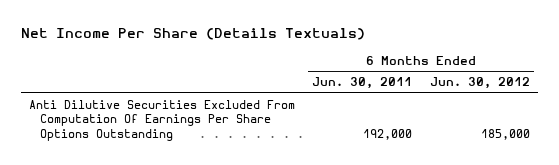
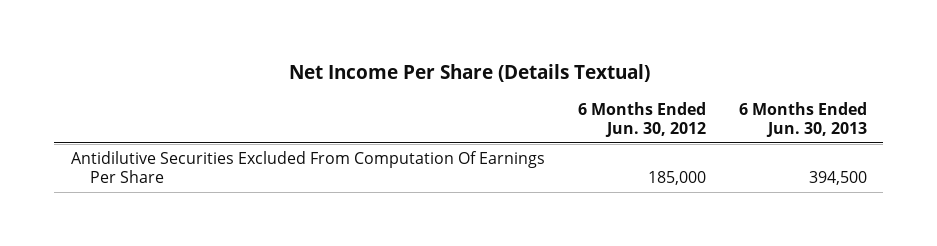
[20,28,365,41] Net Income Per Share (Details Textuals) -> [288,63,650,82] Net Income Per Share (Details Textual)
[312,77,413,90] Jun. 30, 2011 -> none
none -> [738,101,867,138] 6 Months Ended Jun. 30, 2013
[29,100,296,141] Anti Dilutive Securities Excluded From Computation Of Earnings Per Share Options Outstanding -> [70,150,545,184] Antidilutive Securities Excluded From Computation Of Earnings Per Share

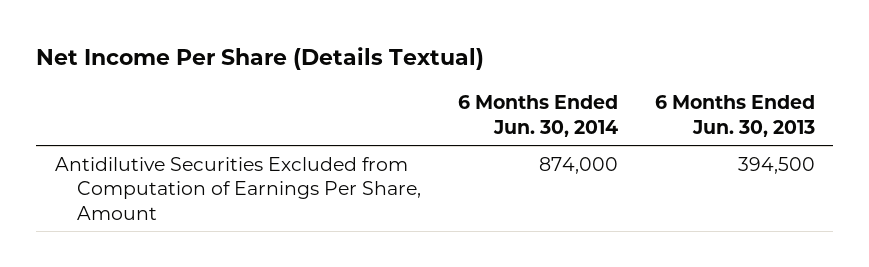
[577,101,706,138] 6 Months Ended Jun. 30, 2012 -> none
none -> [457,95,618,137] 6 Months Ended Jun. 30, 2014
[70,150,545,184] Antidilutive Securities Excluded From Computation Of Earnings Per Share -> [54,156,421,220] Antidilutive Securities Excluded from Computation of Earnings Per Share, Amount

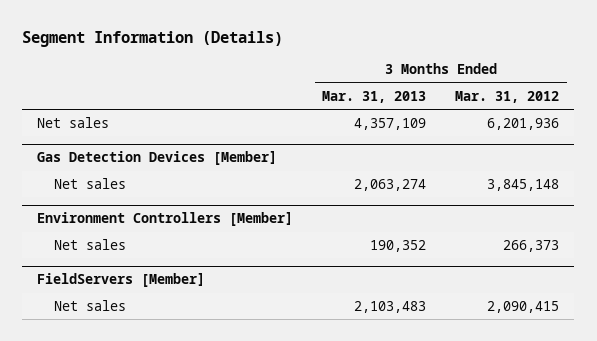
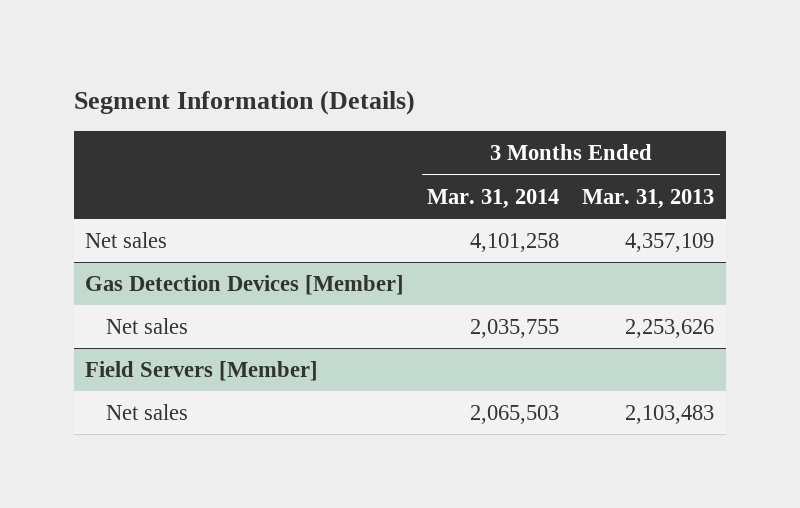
[455,90,560,103] Mar. 31, 2012 -> none
none -> [427,188,560,209] Mar. 31, 2014
[37,212,294,227] Environment Controllers [Member] -> none
[53,239,126,251] Net sales -> none
[37,273,206,288] FieldServers [Member] -> none
[354,179,427,192] 2,063,274 -> [625,319,715,339] 2,253,626
none -> [85,361,319,382] Field Servers [Member]

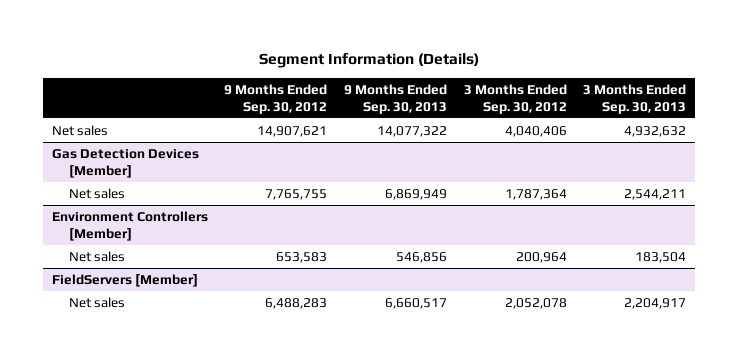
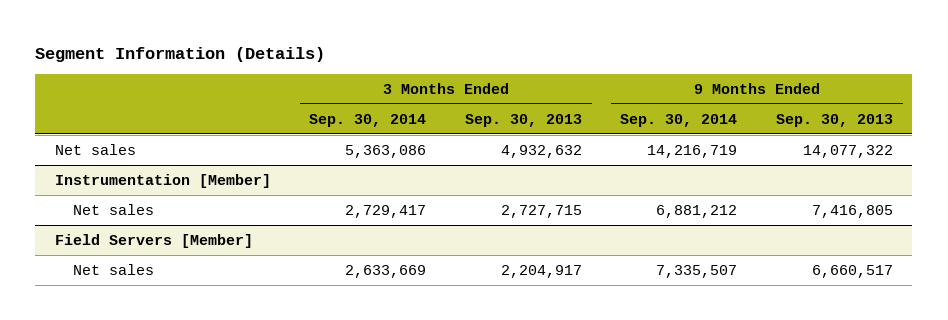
[224,83,328,114] 9 Months Ended Sep. 30, 2012 -> none
[463,83,567,114] 3 Months Ended Sep. 30, 2012 -> none
none -> [309,113,427,127] Sep. 30, 2014
none -> [620,113,738,127] Sep. 30, 2014
[51,148,199,178] Gas Detection Devices [Member] -> none
[51,210,208,241] Environment Controllers [Member] -> none
[69,250,126,262] Net sales -> none
[51,273,198,287] FieldServers [Member] -> none
none -> [54,173,271,188] Instrumentation [Member]
[385,188,448,200] 6,869,949 -> [812,204,894,218] 7,416,805
[624,188,687,200] 2,544,211 -> [500,204,582,218] 2,727,715
none -> [54,233,253,248] Field Servers [Member]

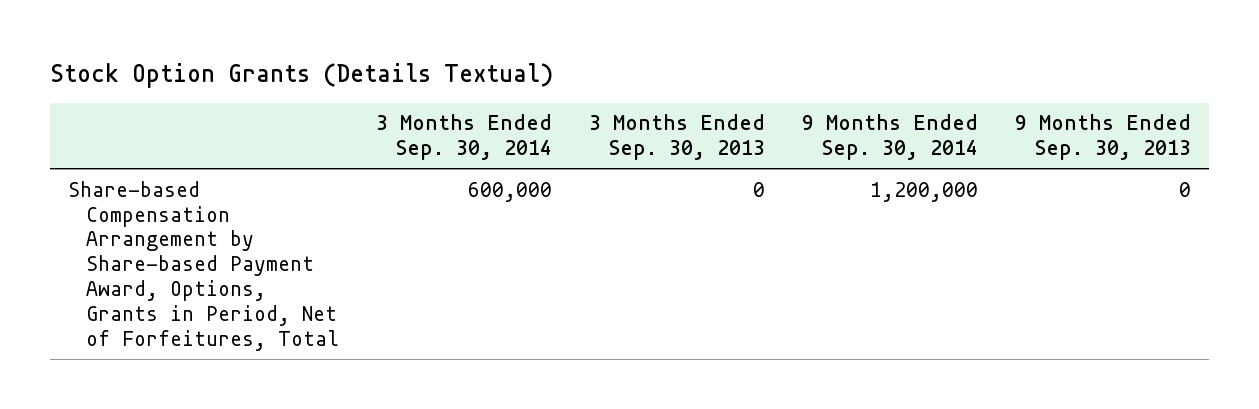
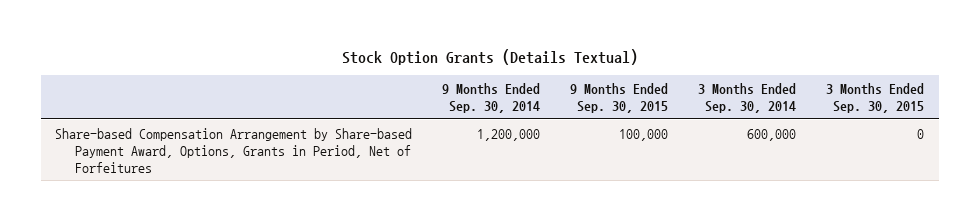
[589,114,766,161] 3 Months Ended Sep. 30, 2013 -> none
[1014,114,1191,161] 9 Months Ended Sep. 30, 2013 -> none
none -> [570,83,669,113] 9 Months Ended Sep. 30, 2015
none -> [825,83,924,113] 3 Months Ended Sep. 30, 2015
[67,180,340,351] Share-based Compensation Arrangement by Share-based Payment Award, Options, Grants in Period, Net of Forfeitures, Total -> [55,127,413,173] Share-based Compensation Arrangement by Share-based Payment Award, Options, Grants in Period, Net of Forfeitures

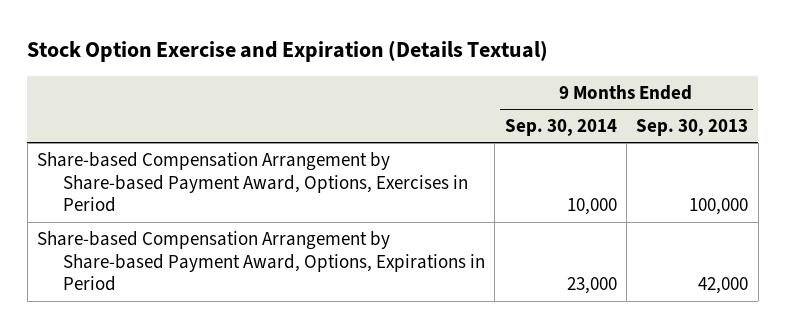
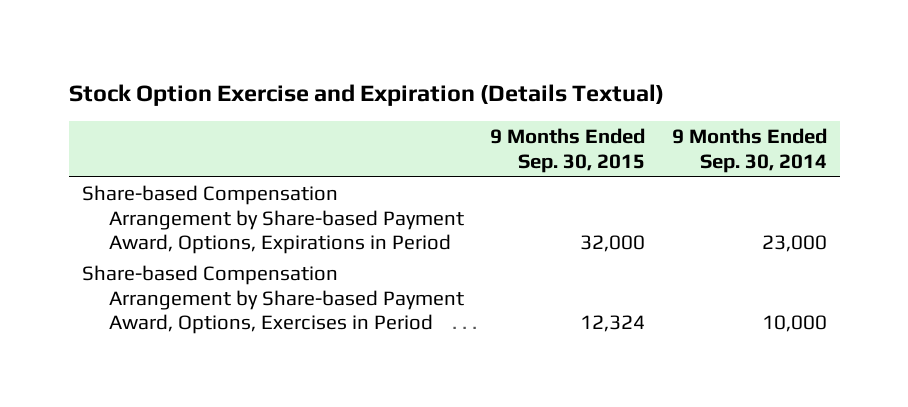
[636,118,749,136] Sep. 30, 2013 -> none
none -> [490,128,646,174] 9 Months Ended Sep. 30, 2015
[37,151,469,213] Share-based Compensation Arrangement by Share-based Payment Award, Options, Exercises in Period -> [81,265,464,335] Share-based Compensation Arrangement by Share-based Payment Award, Options, Exercises in Period

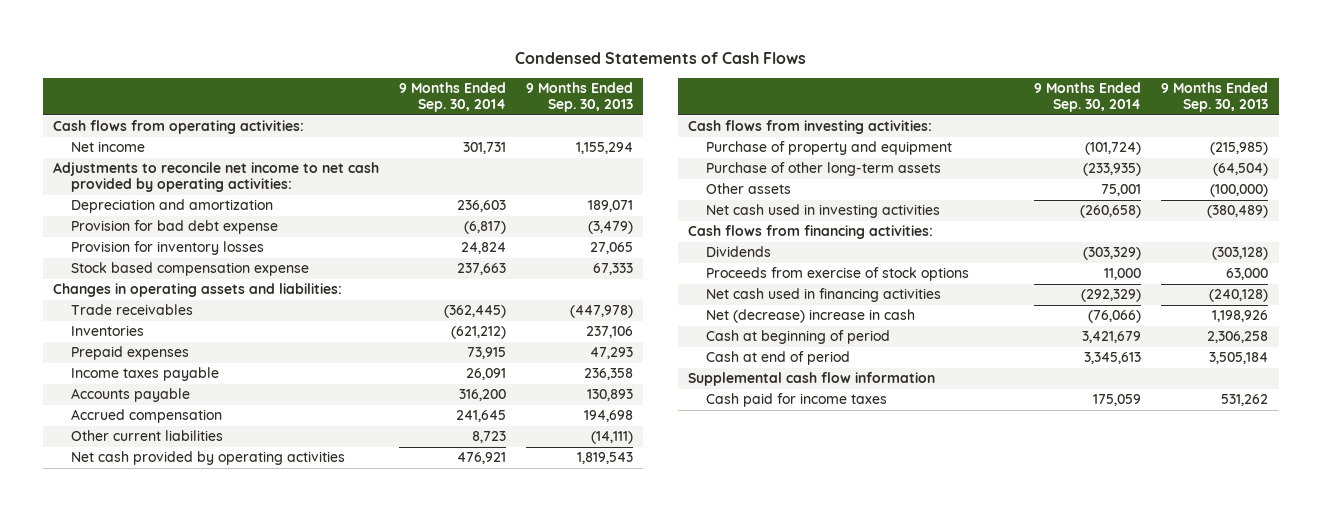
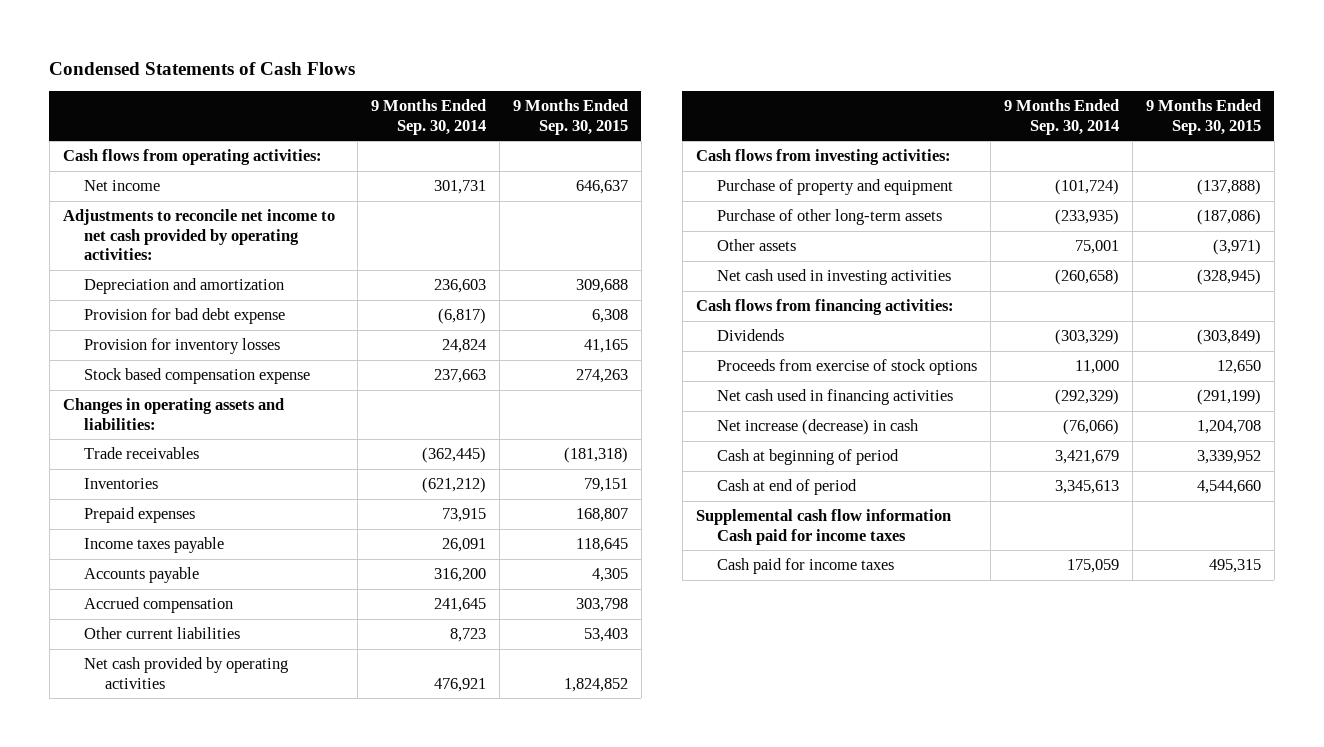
[526,82,634,113] 9 Months Ended Sep. 30, 2013 -> none
none -> [512,99,628,135] 9 Months Ended Sep. 30, 2015
[706,309,916,324] Net (decrease) increase in cash -> [716,419,919,436] Net increase (decrease) in cash
[687,372,935,387] Supplemental cash flow information -> [695,509,951,545] Supplemental cash flow information Cash paid for income taxes

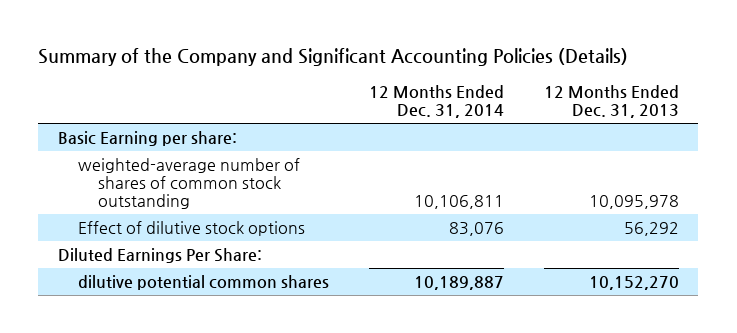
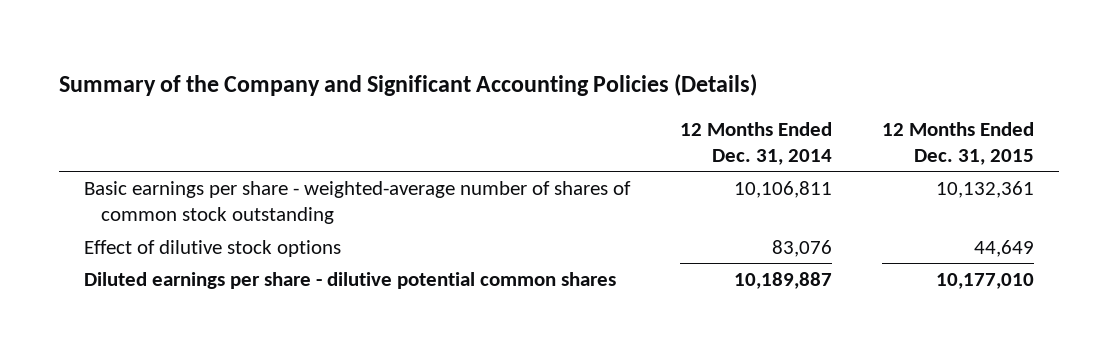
[543,84,679,118] 12 Months Ended Dec. 31, 2013 -> none
none -> [881,121,1034,165] 12 Months Ended Dec. 31, 2015
[58,131,238,147] Basic Earning per share: -> none
[78,158,301,210] weighted-average number of shares of common stock outstanding -> [84,180,632,225] Basic earnings per share - weighted-average number of shares of common stock outstanding
[58,248,263,264] Diluted Earnings Per Share: -> none
[78,275,330,291] dilutive potential common shares -> [84,271,617,289] Diluted earnings per share - dilutive potential common shares

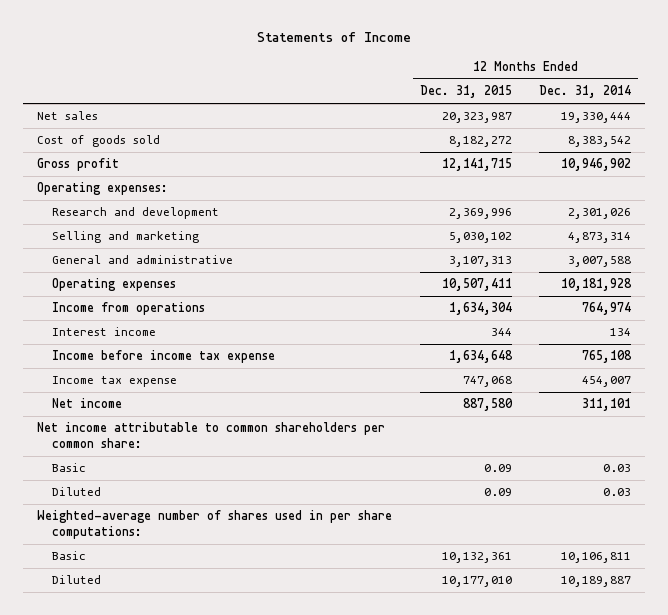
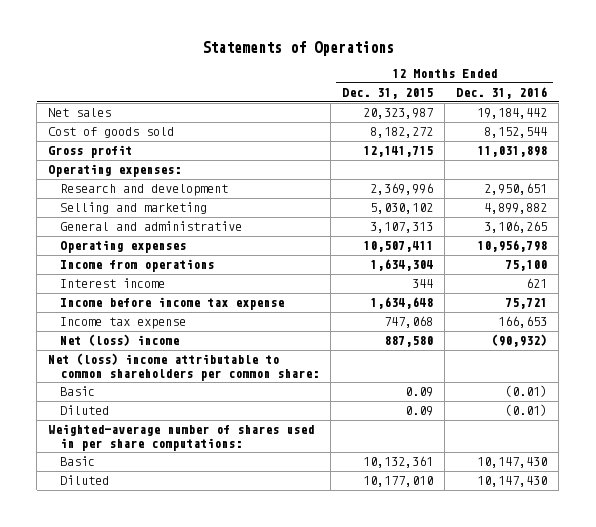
[257,32,412,43] Statements of Income -> [201,41,394,57] Statements of Operations
[539,85,632,99] Dec. 31, 2014 -> none
none -> [456,87,548,100] Dec. 31, 2016
[51,398,122,409] Net income -> [59,334,179,347] Net (loss) income
[36,422,385,448] Net income attributable to common shareholders per common share: -> [48,353,319,381] Net (loss) income attributable to common shareholders per common share:

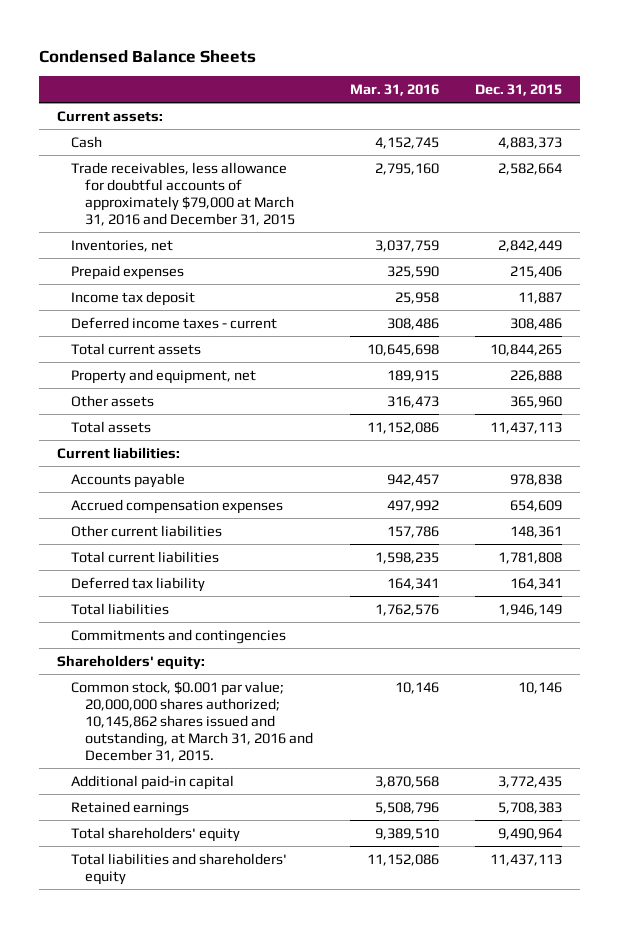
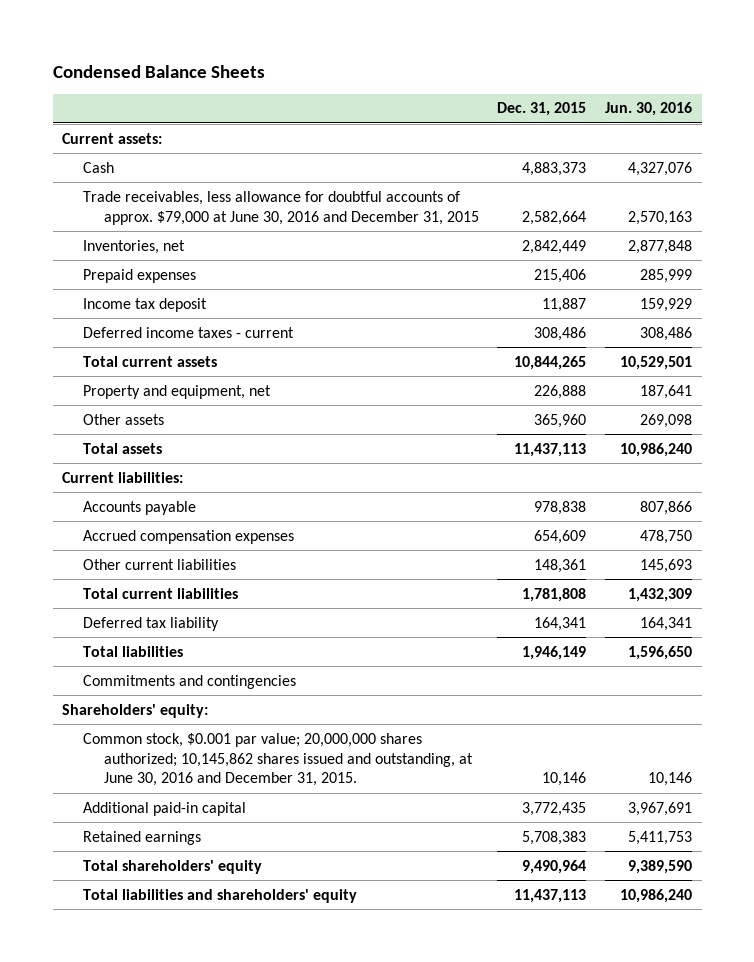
[349,84,439,97] Mar. 31, 2016 -> none
none -> [605,102,693,117] Jun. 30, 2016
[71,161,296,226] Trade receivables, less allowance for doubtful accounts of approximately $79,000 at March 31, 2016 and December 31, 2015 -> [82,190,479,225] Trade receivables, less allowance for doubtful accounts of approx. $79,000 at June 30, 2016 and December 31, 2015
[71,680,314,762] Common stock, $0.001 par value; 20,000,000 shares authorized; 10,145,862 shares issued and outstanding, at March 31, 2016 and December 31, 2015. -> [82,732,473,787] Common stock, $0.001 par value; 20,000,000 shares authorized; 10,145,862 shares issued and outstanding, at June 30, 2016 and December 31, 2015.

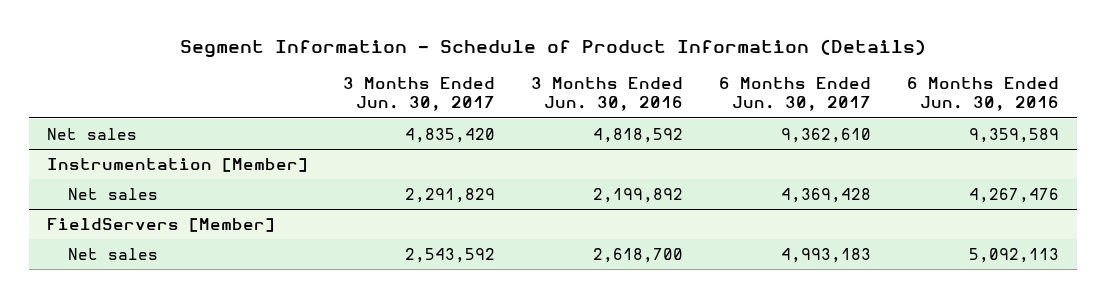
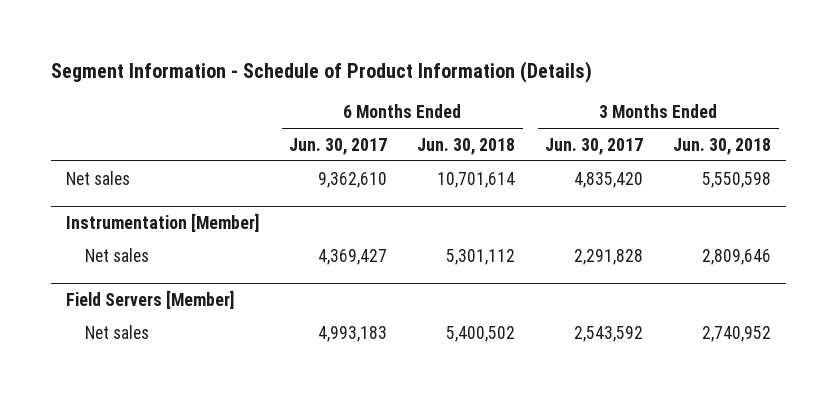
[531,76,684,112] 3 Months Ended Jun. 30, 2016 -> none
[906,76,1059,112] 6 Months Ended Jun. 30, 2016 -> none
none -> [417,137,516,155] Jun. 30, 2018
none -> [673,137,772,155] Jun. 30, 2018
[405,187,496,203] 2,291,829 -> [574,248,644,265] 2,291,828
[781,187,872,203] 4,369,428 -> [318,248,388,265] 4,369,427
[46,217,275,232] FieldServers [Member] -> [65,289,234,309] Field Servers [Member]

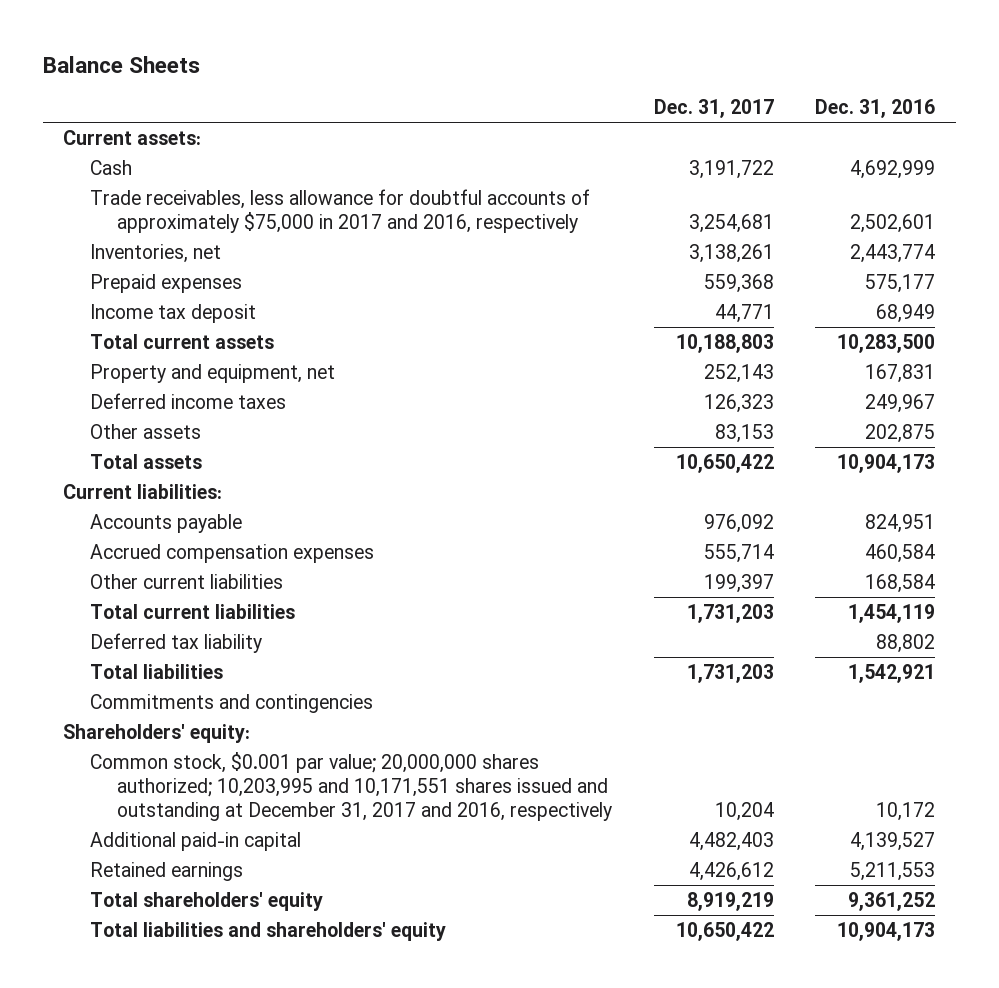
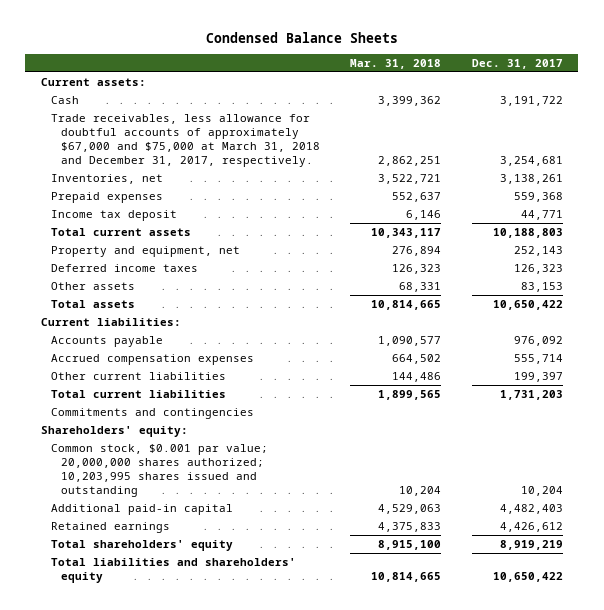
[42,55,200,73] Balance Sheets -> [205,31,398,43] Condensed Balance Sheets
[815,99,936,119] Dec. 31, 2016 -> none
none -> [350,58,442,69] Mar. 31, 2018
[90,188,591,234] Trade receivables, less allowance for doubtful accounts of approximately $75,000 in 2017 and 2016, respectively -> [50,113,320,167] Trade receivables, less allowance for doubtful accounts of approximately $67,000 and $75,000 at March 31, 2018 and December 31, 2017, respectively.
[90,632,263,653] Deferred tax liability -> none
[90,663,224,679] Total liabilities -> none
[90,751,613,822] Common stock, $0.001 par value; 20,000,000 shares authorized; 10,203,995 and 10,171,551 shares issued and outstanding at December 31, 2017 and 2016, respectively -> [50,443,268,497] Common stock, $0.001 par value; 20,000,000 shares authorized; 10,203,995 shares issued and outstanding

